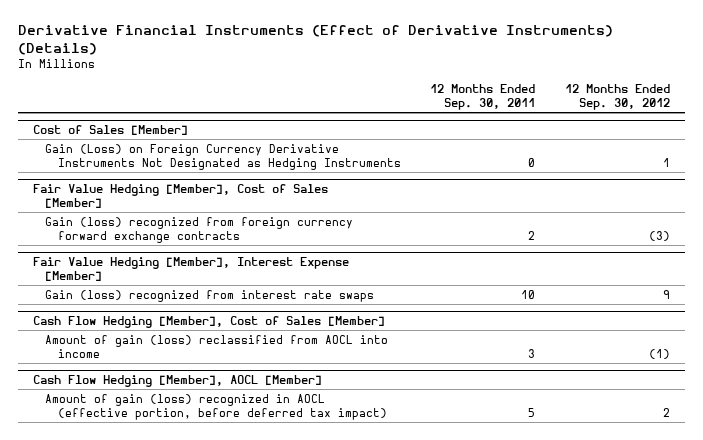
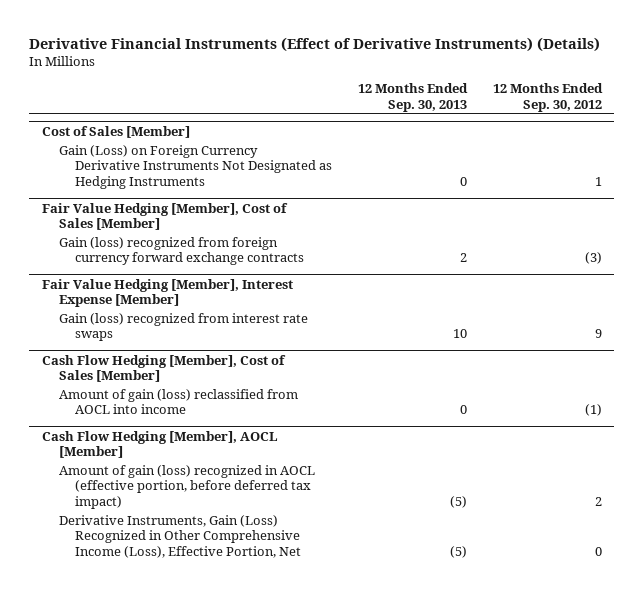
[430,84,536,111] 12 Months Ended Sep. 30, 2011 -> none
none -> [357,83,468,112] 12 Months Ended Sep. 30, 2013
none -> [58,515,302,558] Derivative Instruments, Gain (Loss) Recognized in Other Comprehensive Income (Loss), Effective Portion, Net

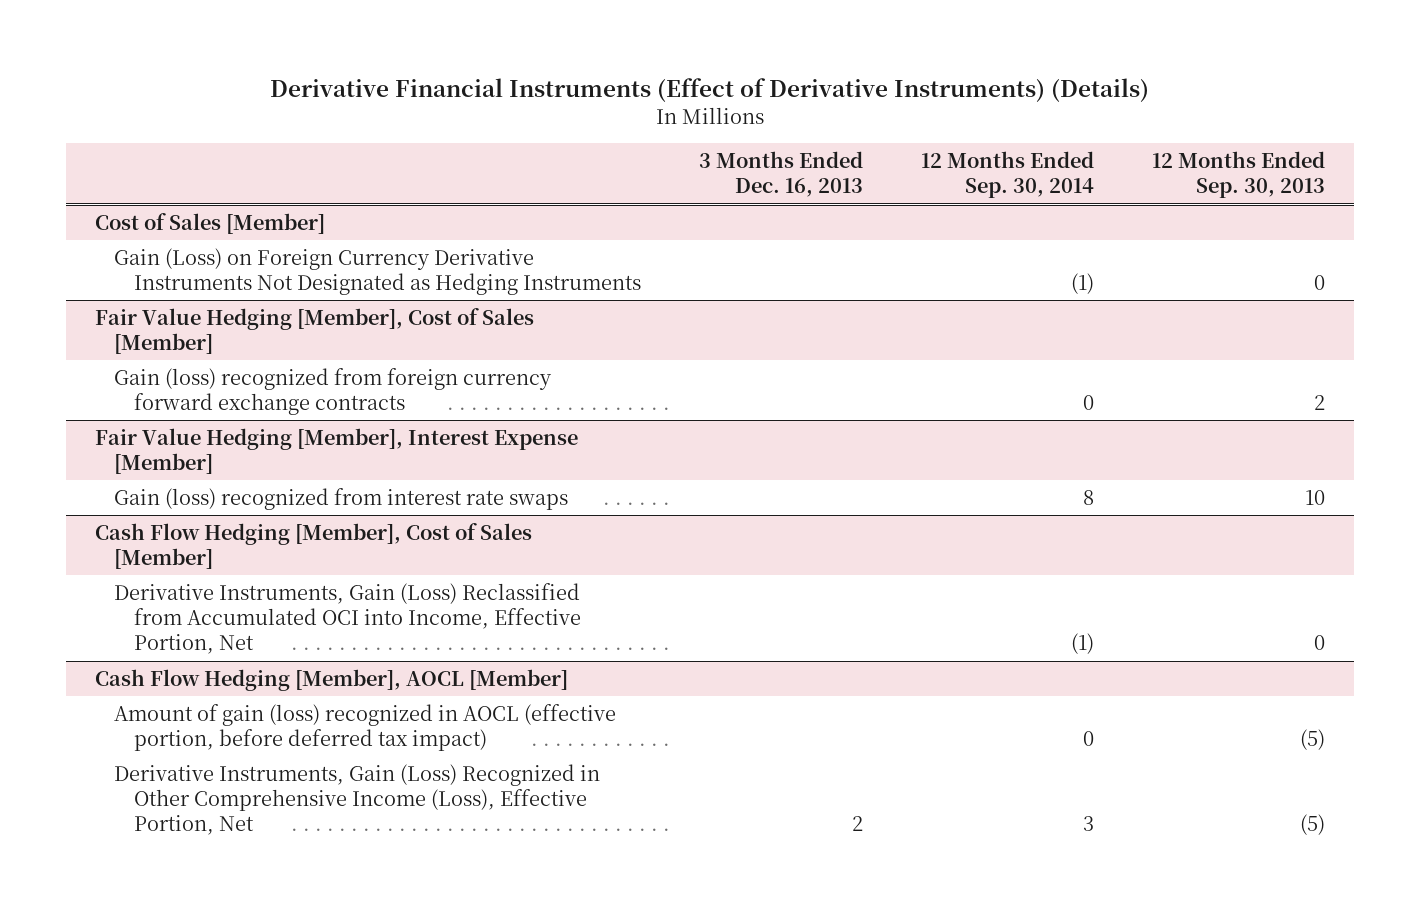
[492,83,603,112] 12 Months Ended Sep. 30, 2012 -> none
none -> [698,151,863,198] 3 Months Ended Dec. 16, 2013
none -> [920,151,1094,199] 12 Months Ended Sep. 30, 2014
[58,389,298,415] Amount of gain (loss) reclassified from AOCL into income -> none
none -> [114,582,581,655] Derivative Instruments, Gain (Loss) Reclassified from Accumulated OCI into Income, Effective Portion, Net

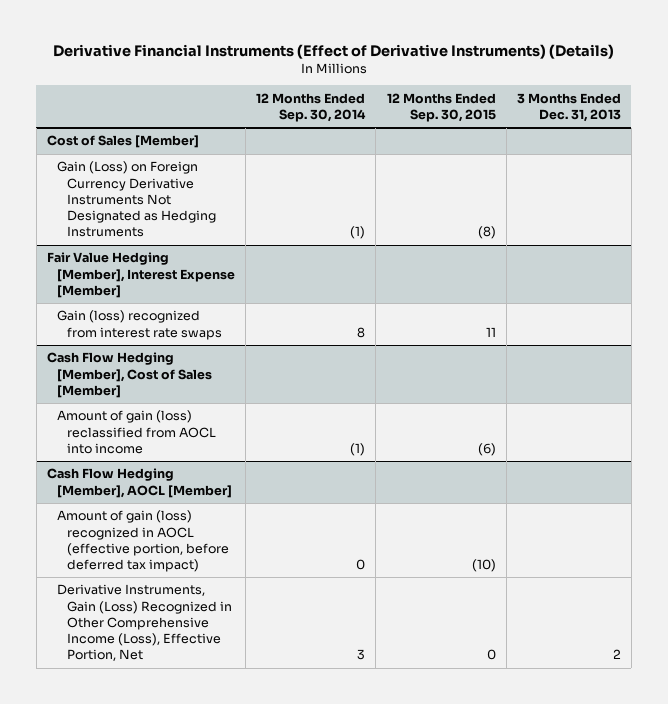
[698,151,863,198] 3 Months Ended Dec. 16, 2013 -> none
[1151,151,1325,199] 12 Months Ended Sep. 30, 2013 -> none
none -> [386,92,496,123] 12 Months Ended Sep. 30, 2015
none -> [516,92,621,123] 3 Months Ended Dec. 31, 2013
[95,307,535,355] Fair Value Hedging [Member], Cost of Sales [Member] -> none
[114,367,553,416] Gain (loss) recognized from foreign currency forward exchange contracts -> none
[114,582,581,655] Derivative Instruments, Gain (Loss) Reclassified from Accumulated OCI into Income, Effective Portion, Net -> [57,410,217,454] Amount of gain (loss) reclassified from AOCL into income

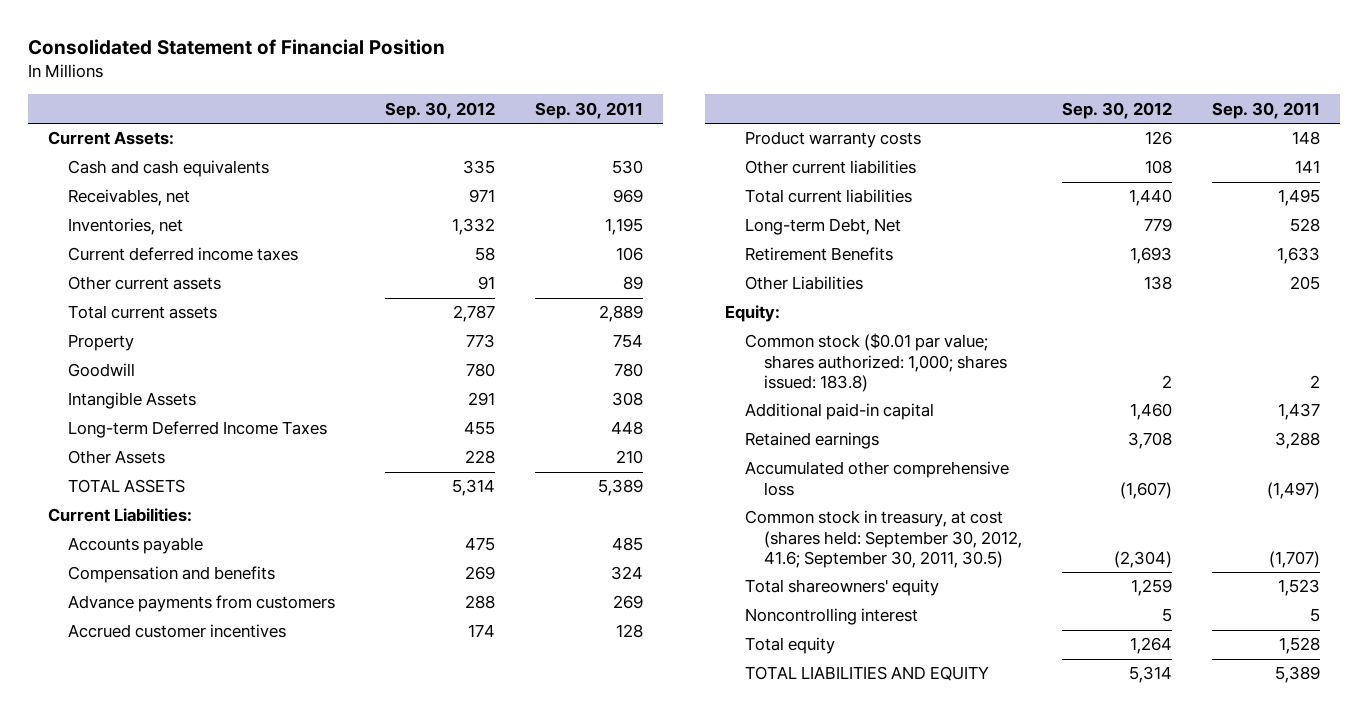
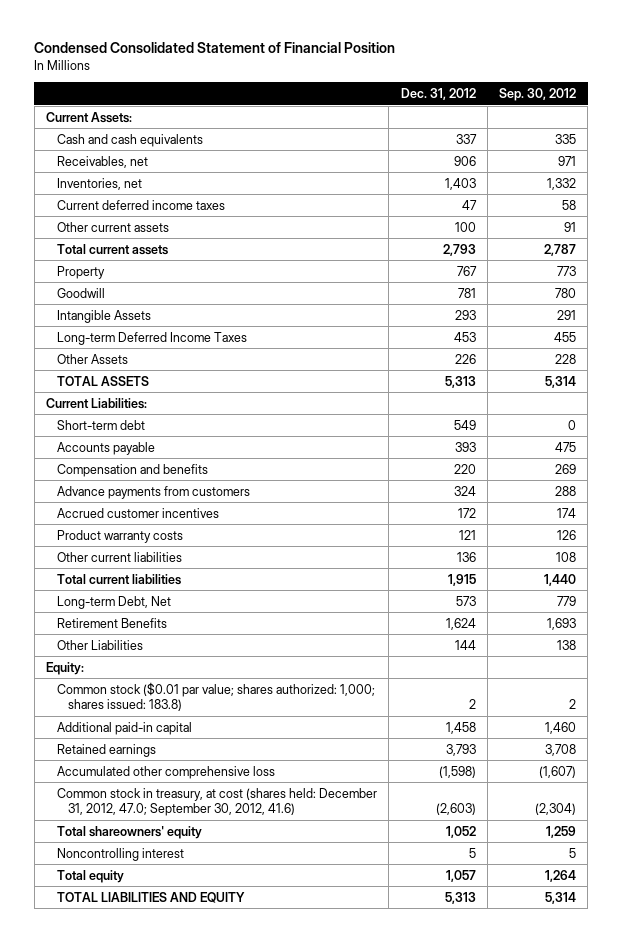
[27,39,445,56] Consolidated Statement of Financial Position -> [34,42,396,54] Condensed Consolidated Statement of Financial Position
[534,101,643,119] Sep. 30, 2011 -> none
none -> [400,87,476,100] Dec. 31, 2012
none -> [57,419,146,430] Short-term debt
[744,510,1023,569] Common stock in treasury, at cost (shares held: September 30, 2012, 41.6; September 30, 2011, 30.5) -> [57,787,378,816] Common stock in treasury, at cost (shares held: December 31, 2012, 47.0; September 30, 2012, 41.6)

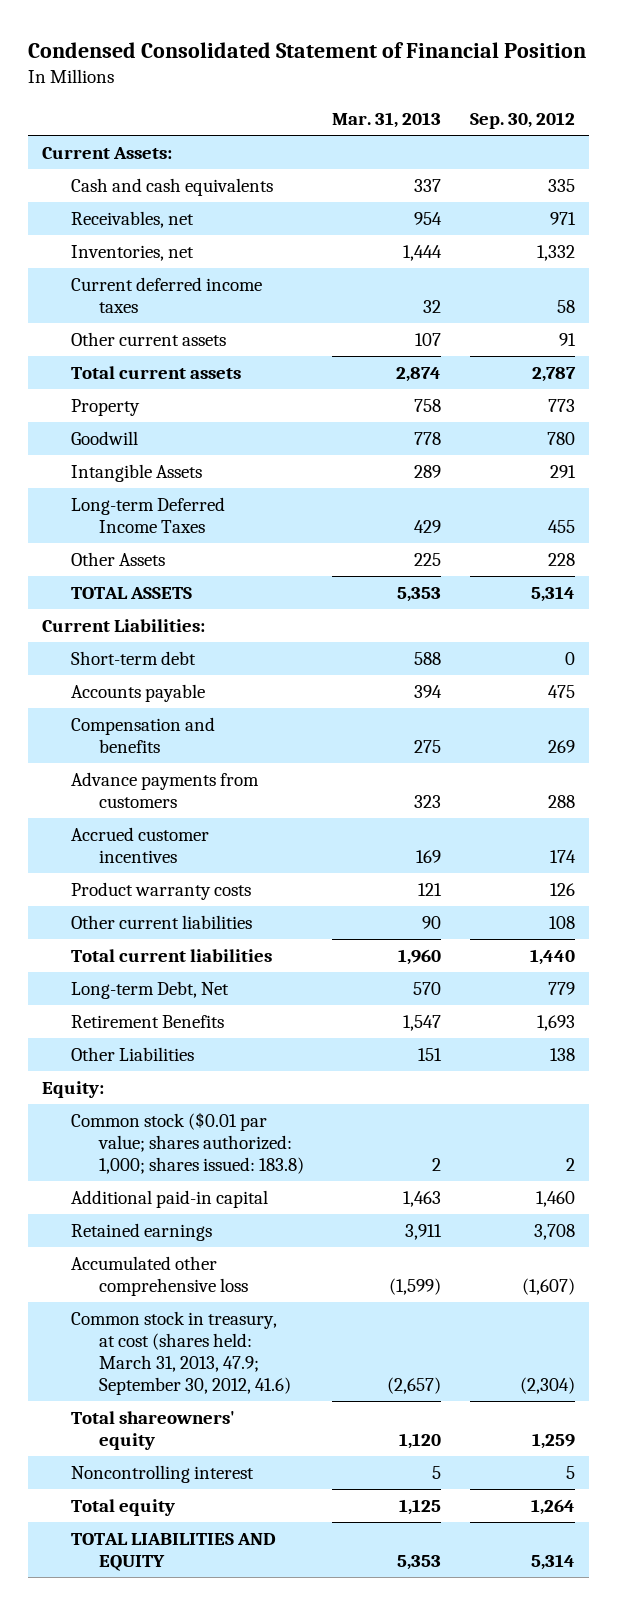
[400,87,476,100] Dec. 31, 2012 -> none
none -> [332,112,442,129] Mar. 31, 2013
[57,787,378,816] Common stock in treasury, at cost (shares held: December 31, 2012, 47.0; September 30, 2012, 41.6) -> [70,1310,292,1395] Common stock in treasury, at cost (shares held: March 31, 2013, 47.9; September 30, 2012, 41.6)

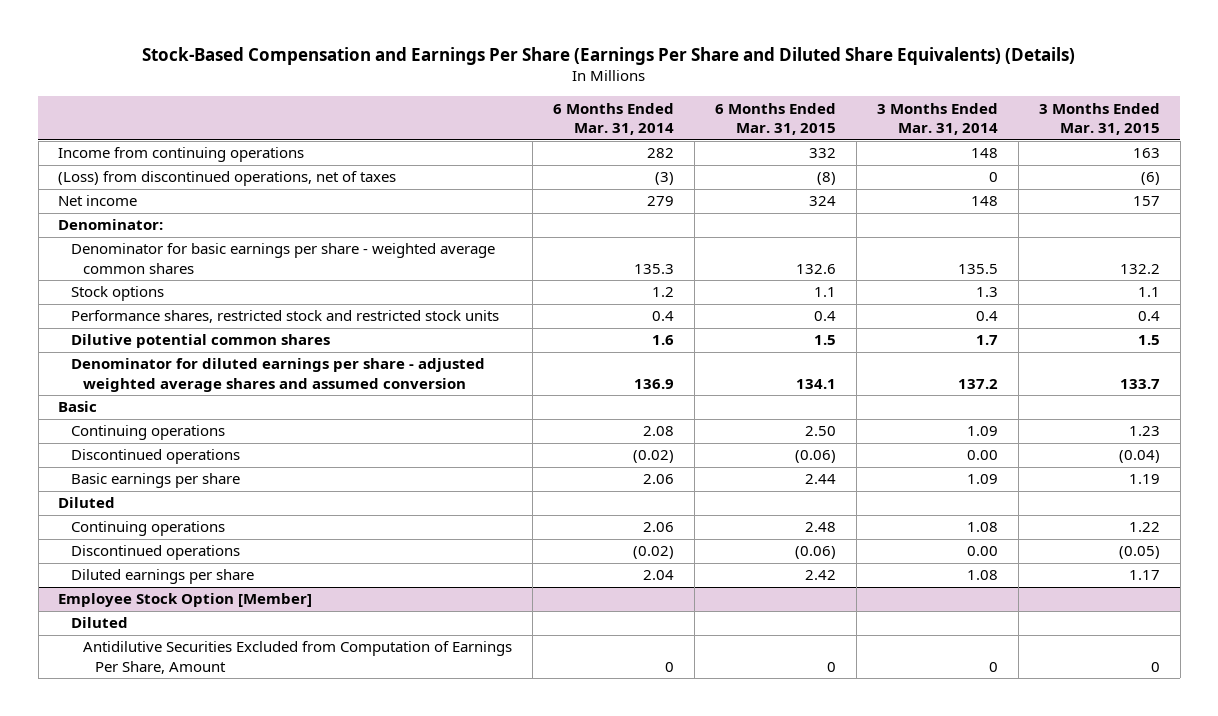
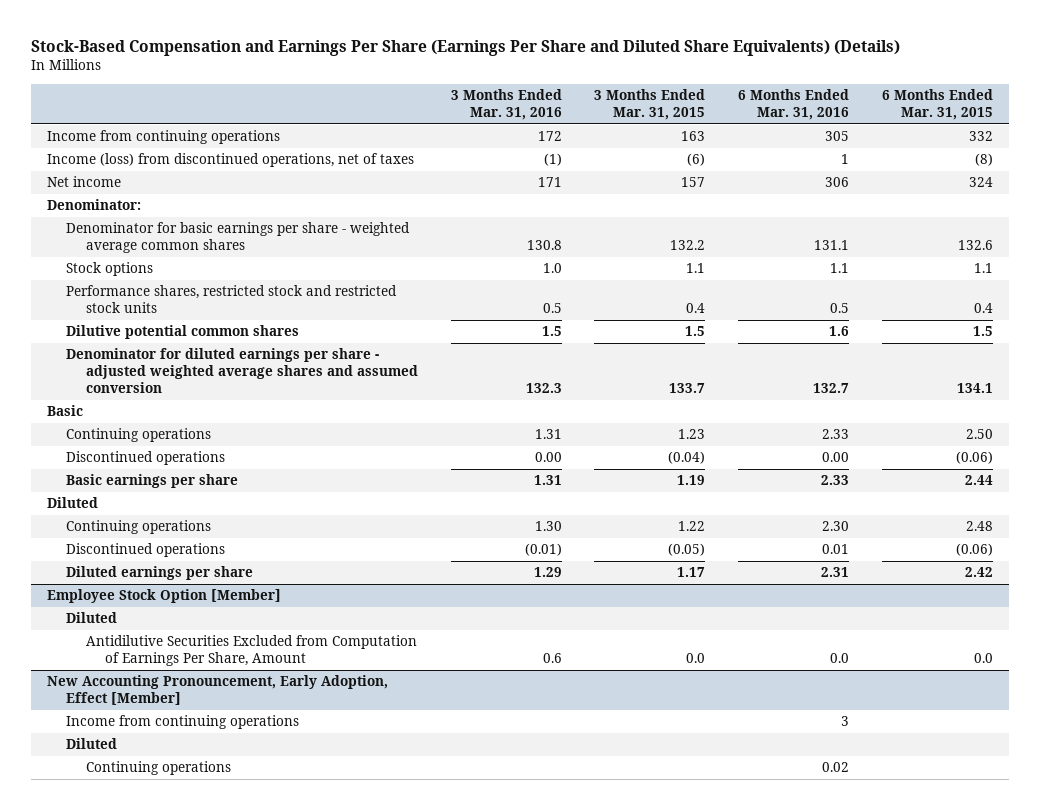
[552,102,674,135] 6 Months Ended Mar. 31, 2014 -> none
[876,102,998,135] 3 Months Ended Mar. 31, 2014 -> none
none -> [450,89,562,121] 3 Months Ended Mar. 31, 2016
none -> [738,89,850,121] 6 Months Ended Mar. 31, 2016
[58,171,397,187] (Loss) from discontinued operations, net of taxes -> [47,153,415,168] Income (loss) from discontinued operations, net of taxes
[826,661,836,672] 0 -> [974,653,994,664] 0.0
[1150,661,1160,672] 0 -> [686,653,706,664] 0.0
none -> [47,675,389,706] New Accounting Pronouncement, Early Adoption, Effect [Member]
none -> [66,715,300,730] Income from continuing operations
none -> [66,738,118,750] Diluted
none -> [85,761,231,776] Continuing operations

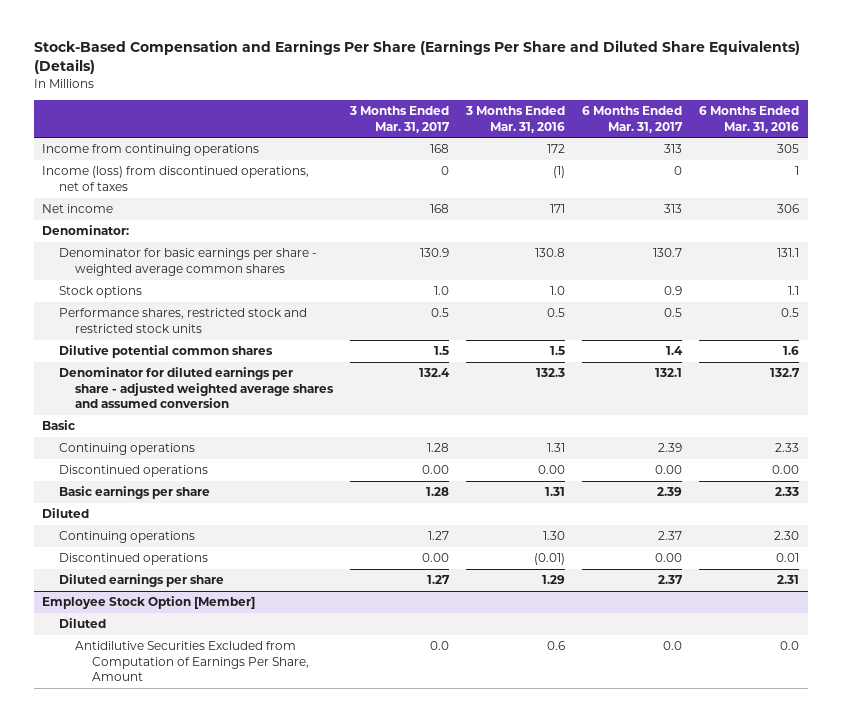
[594,89,706,121] 3 Months Ended Mar. 31, 2015 -> none
[882,89,994,121] 6 Months Ended Mar. 31, 2015 -> none
none -> [349,106,451,133] 3 Months Ended Mar. 31, 2017
none -> [582,106,684,133] 6 Months Ended Mar. 31, 2017
[47,675,389,706] New Accounting Pronouncement, Early Adoption, Effect [Member] -> none
[66,715,300,730] Income from continuing operations -> none
[66,738,118,750] Diluted -> none
[85,761,231,776] Continuing operations -> none

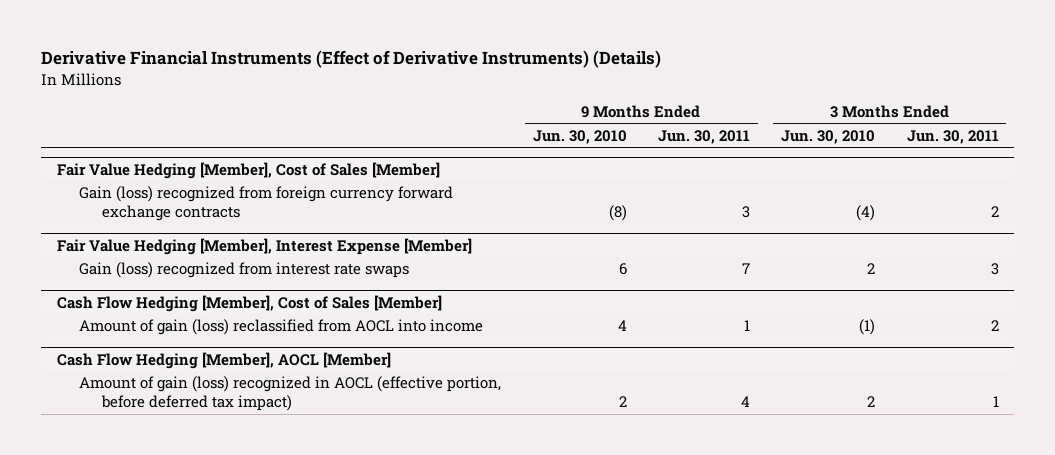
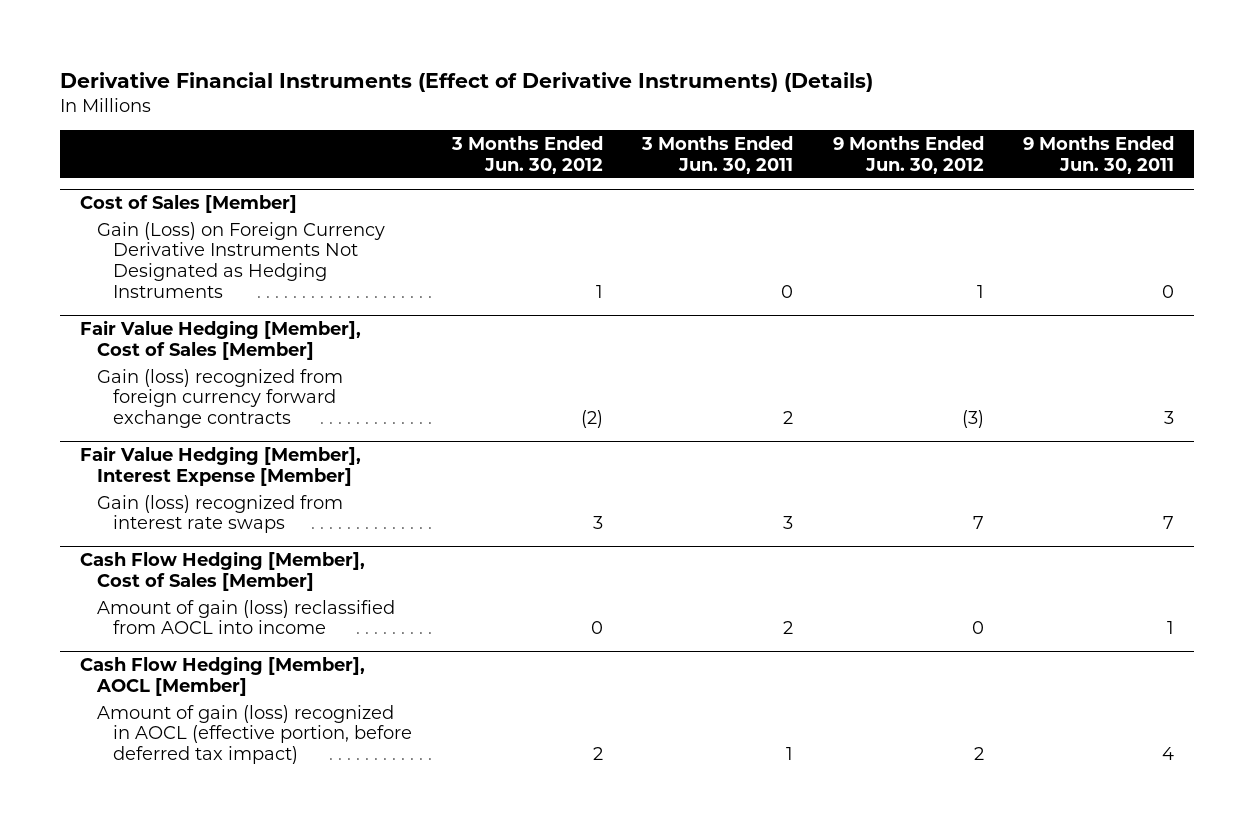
[532,129,627,144] Jun. 30, 2010 -> none
[781,129,876,144] Jun. 30, 2010 -> none
none -> [450,135,603,174] 3 Months Ended Jun. 30, 2012
none -> [832,135,984,174] 9 Months Ended Jun. 30, 2012
none -> [79,194,297,213] Cost of Sales [Member]
none -> [96,221,385,298] Gain (Loss) on Foreign Currency Derivative Instruments Not Designated as Hedging Instruments

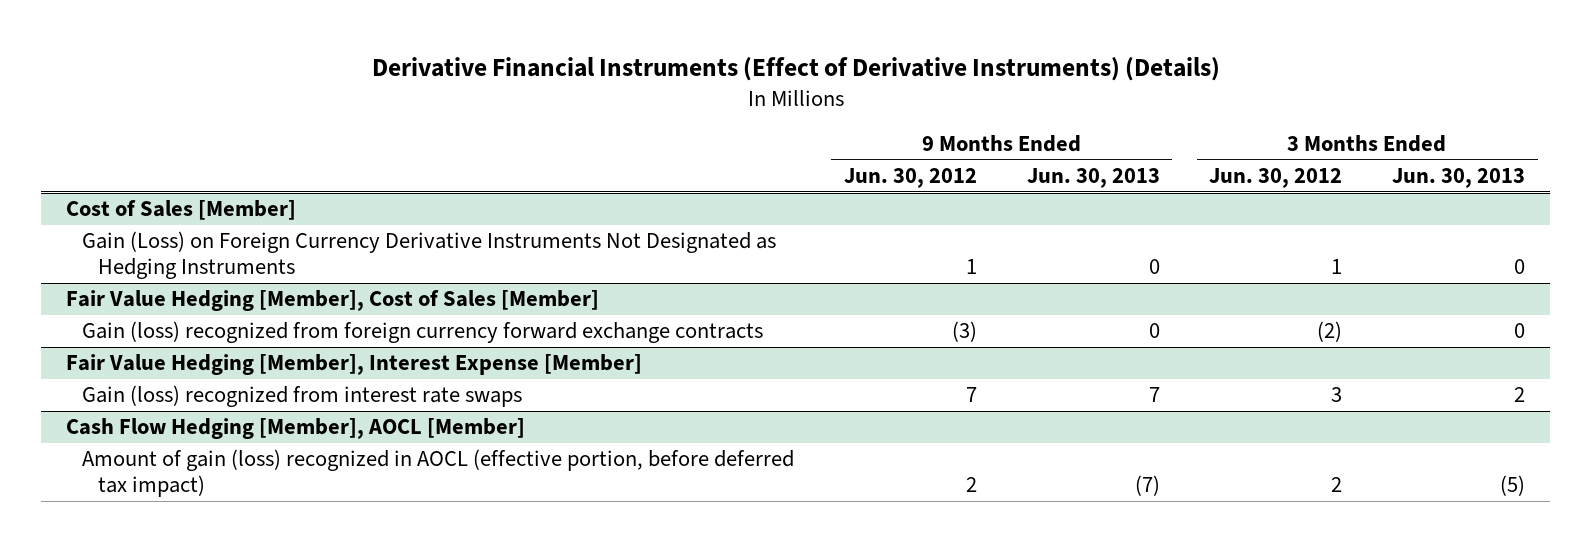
[641,135,794,174] 3 Months Ended Jun. 30, 2011 -> none
[1023,135,1175,174] 9 Months Ended Jun. 30, 2011 -> none
none -> [1026,168,1160,189] Jun. 30, 2013
none -> [1392,168,1526,189] Jun. 30, 2013
[79,550,365,591] Cash Flow Hedging [Member], Cost of Sales [Member] -> none
[96,599,395,635] Amount of gain (loss) reclassified from AOCL into income -> none

